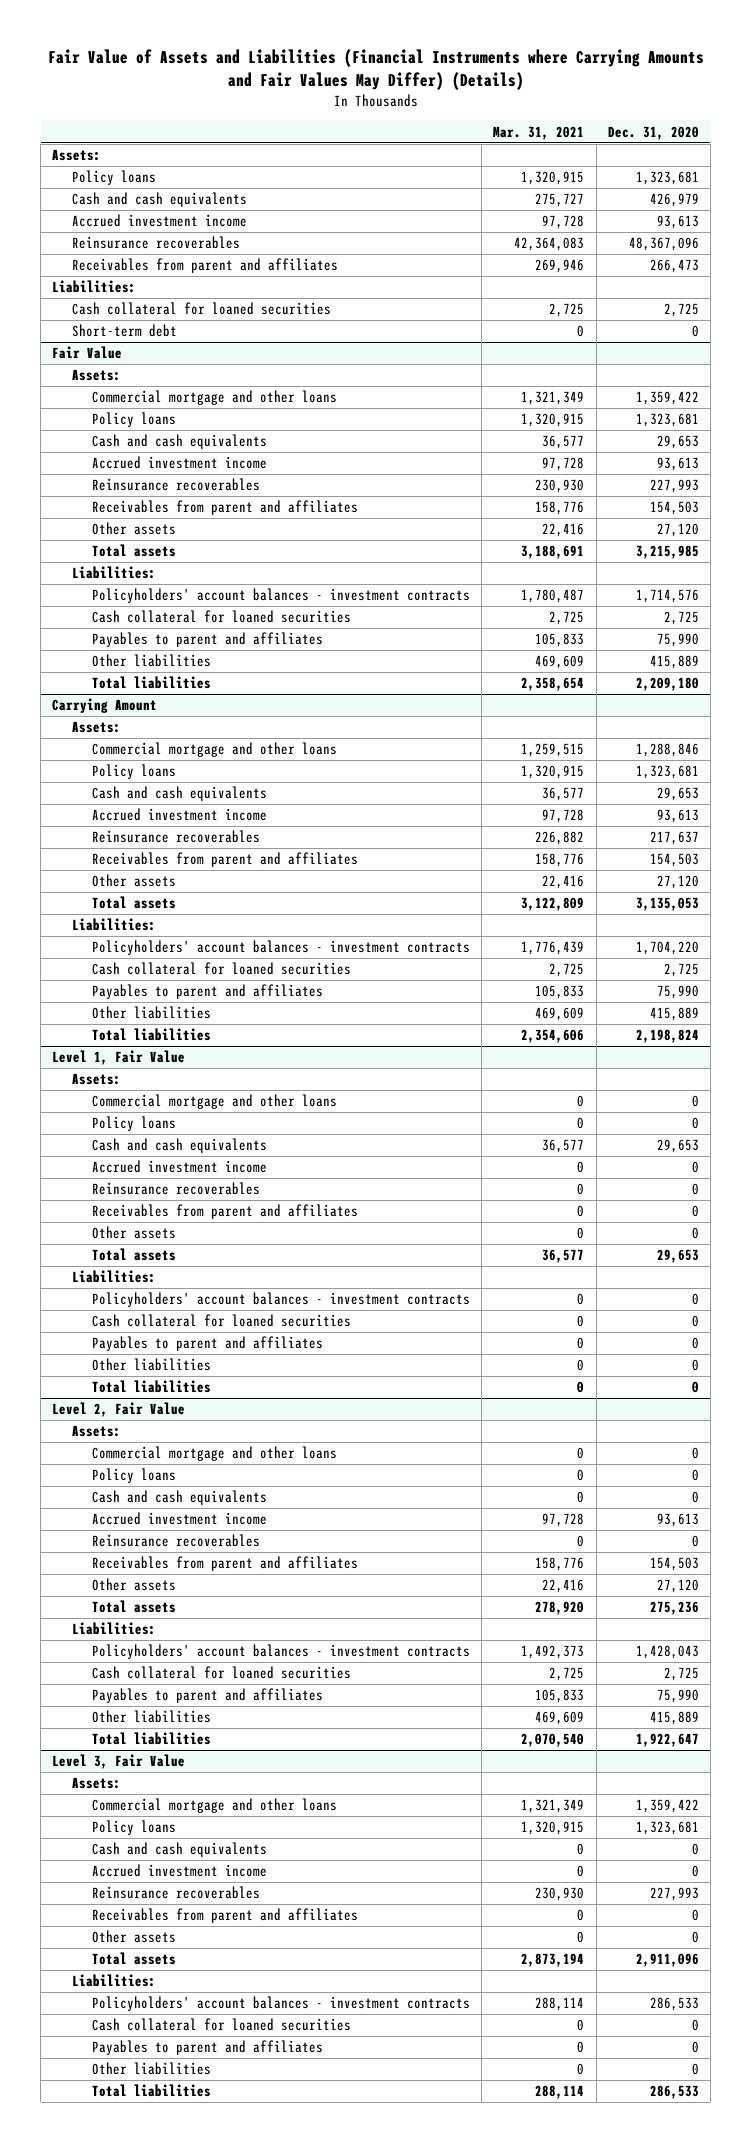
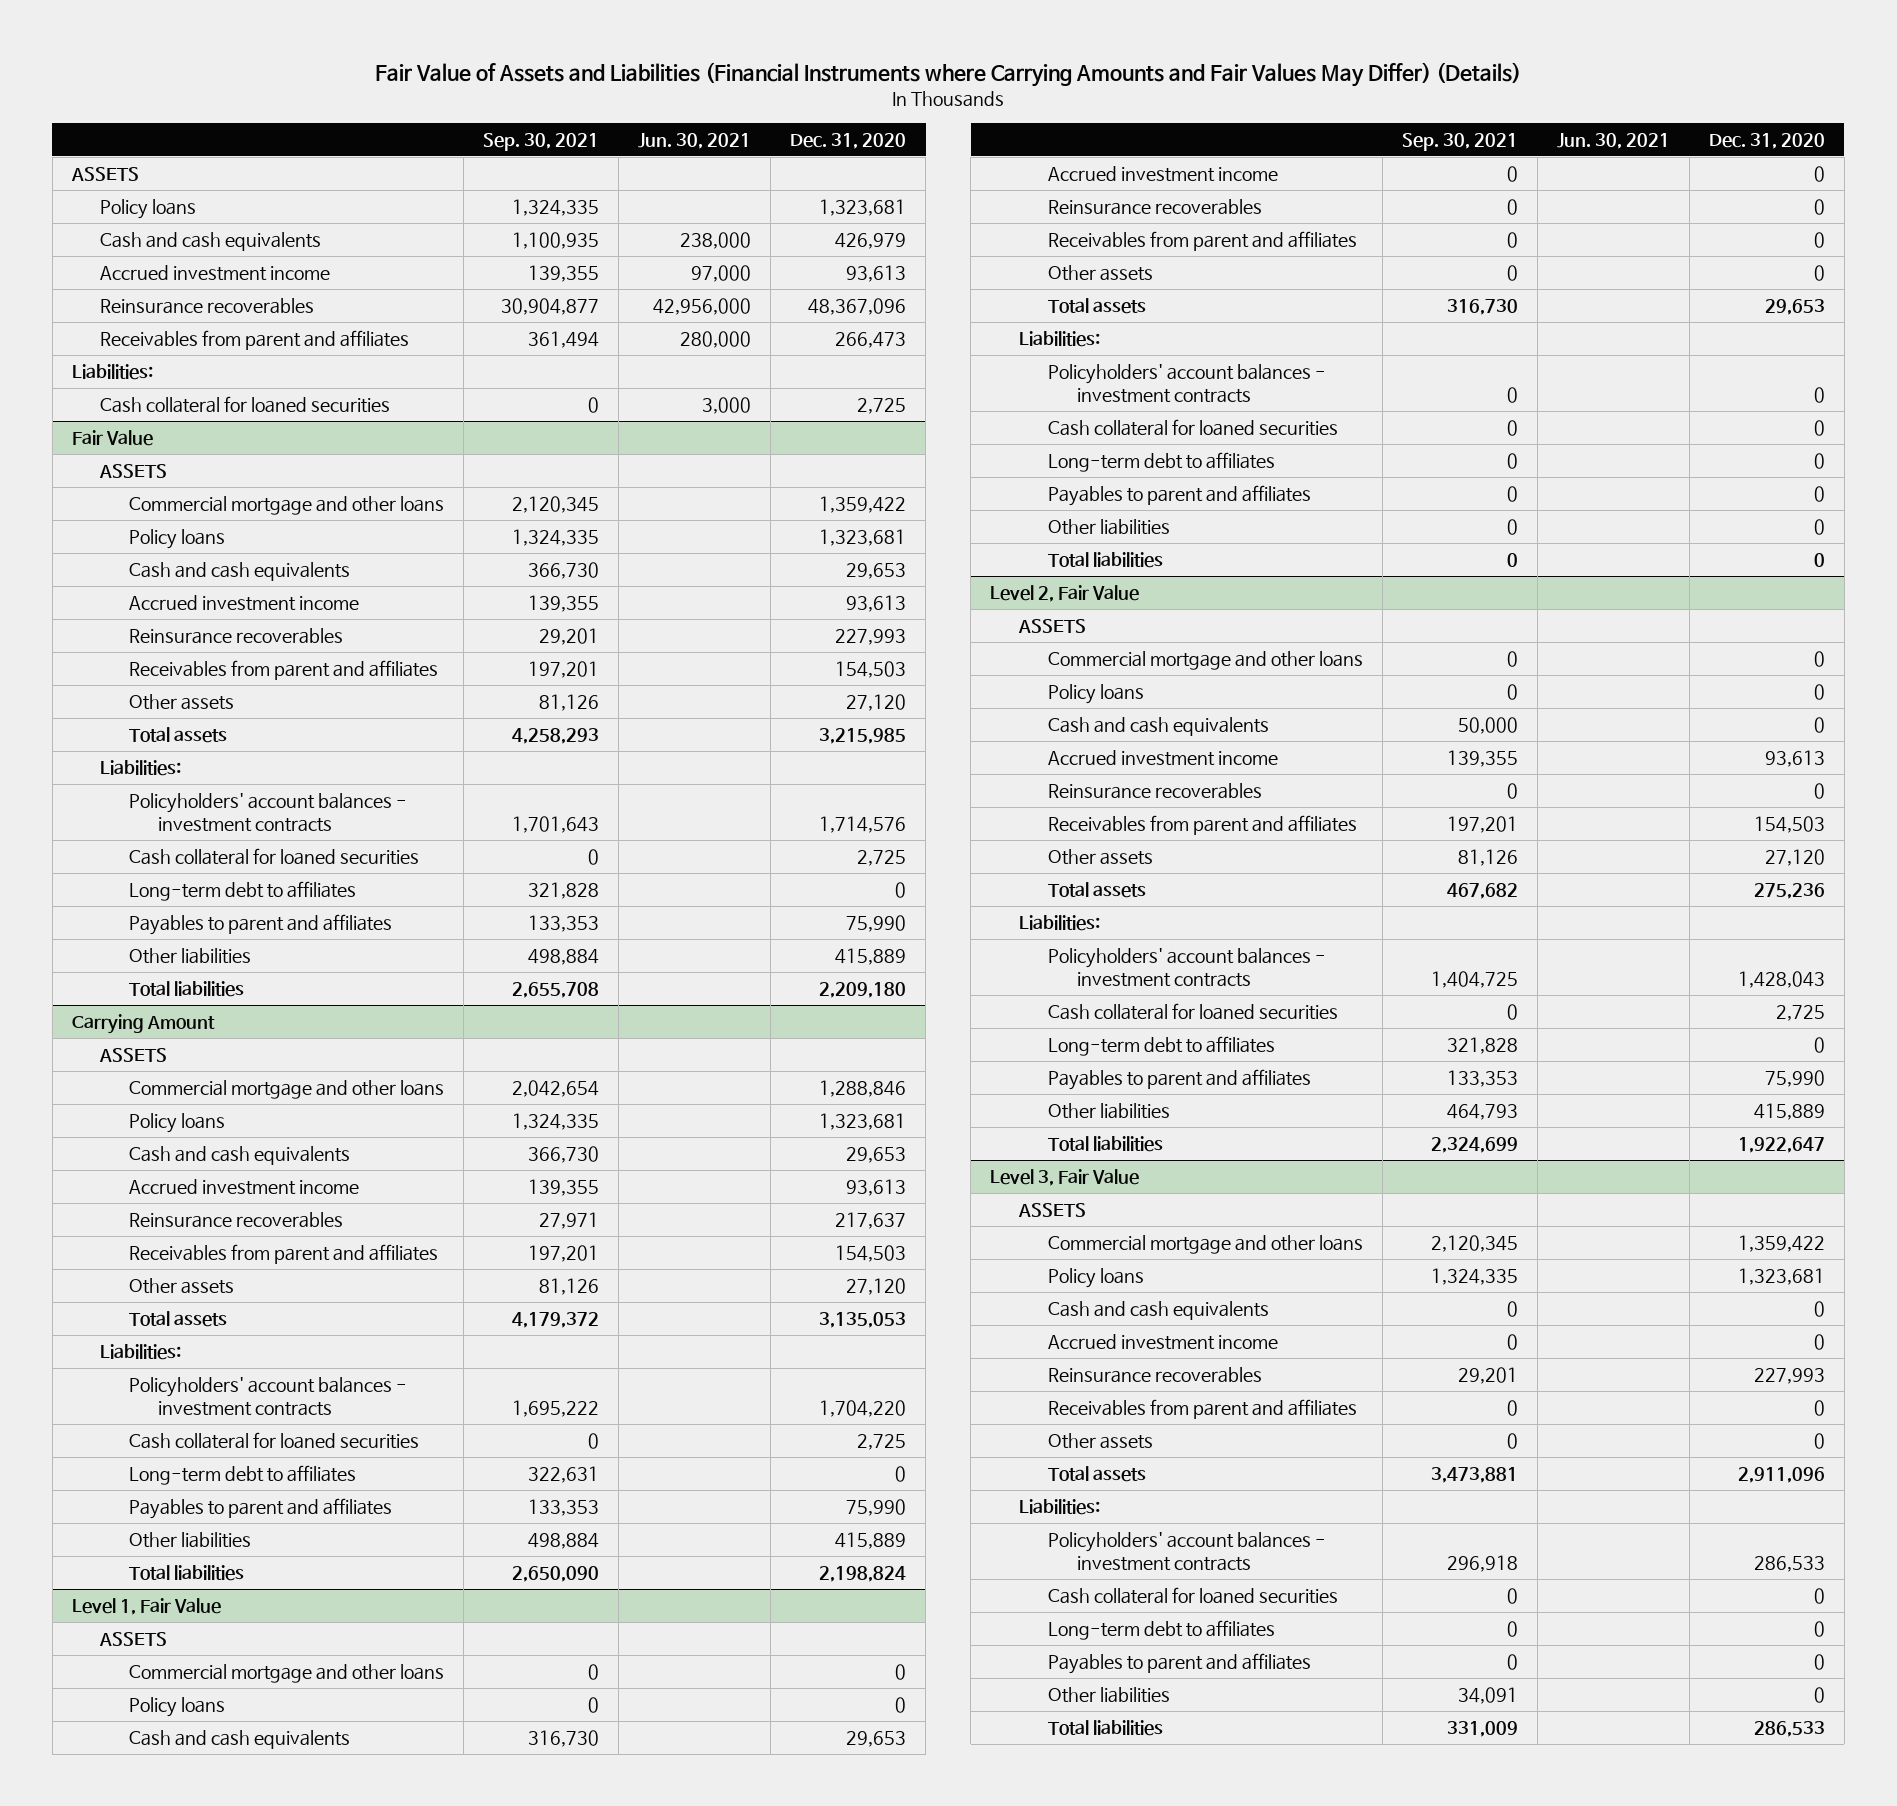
[493,125,585,140] Mar. 31, 2021 -> none
none -> [483,132,600,151] Sep. 30, 2021
none -> [638,132,752,149] Jun. 30, 2021
[52,149,102,162] Assets: -> [70,166,139,181] ASSETS
[72,324,178,338] Short-term debt -> none
[72,369,122,382] Assets: -> [99,463,168,478] ASSETS
none -> [129,880,357,901] Long-term debt to affiliates
[72,721,122,734] Assets: -> [99,1047,168,1062] ASSETS
none -> [129,1464,357,1485] Long-term debt to affiliates
[72,1073,122,1086] Assets: -> [99,1631,168,1646] ASSETS
none -> [1047,451,1275,472] Long-term debt to affiliates
[72,1425,122,1438] Assets: -> [1018,618,1087,633] ASSETS
none -> [1047,1035,1275,1056] Long-term debt to affiliates
[72,1777,122,1790] Assets: -> [1018,1202,1087,1217] ASSETS
none -> [1047,1619,1275,1640] Long-term debt to affiliates

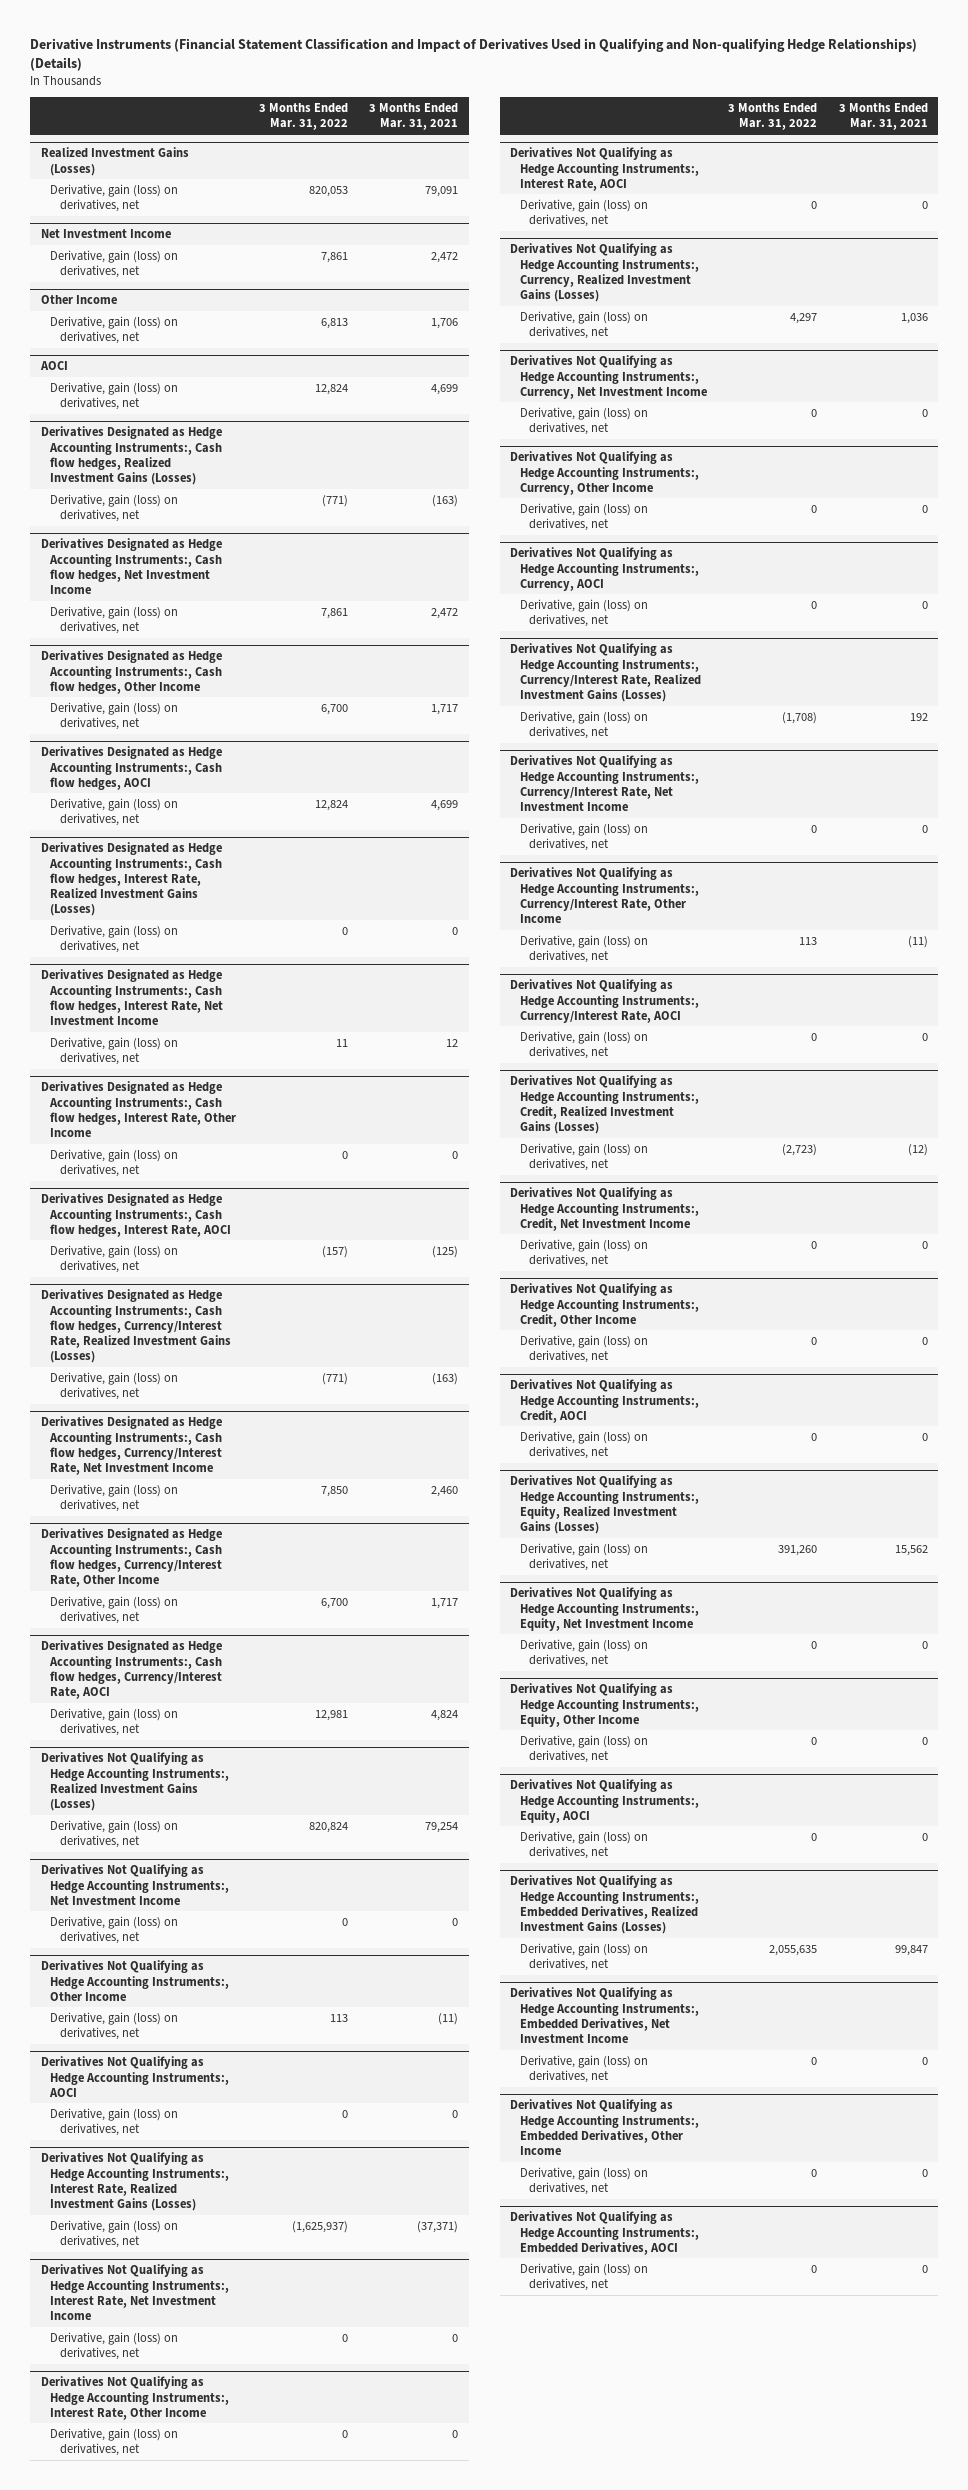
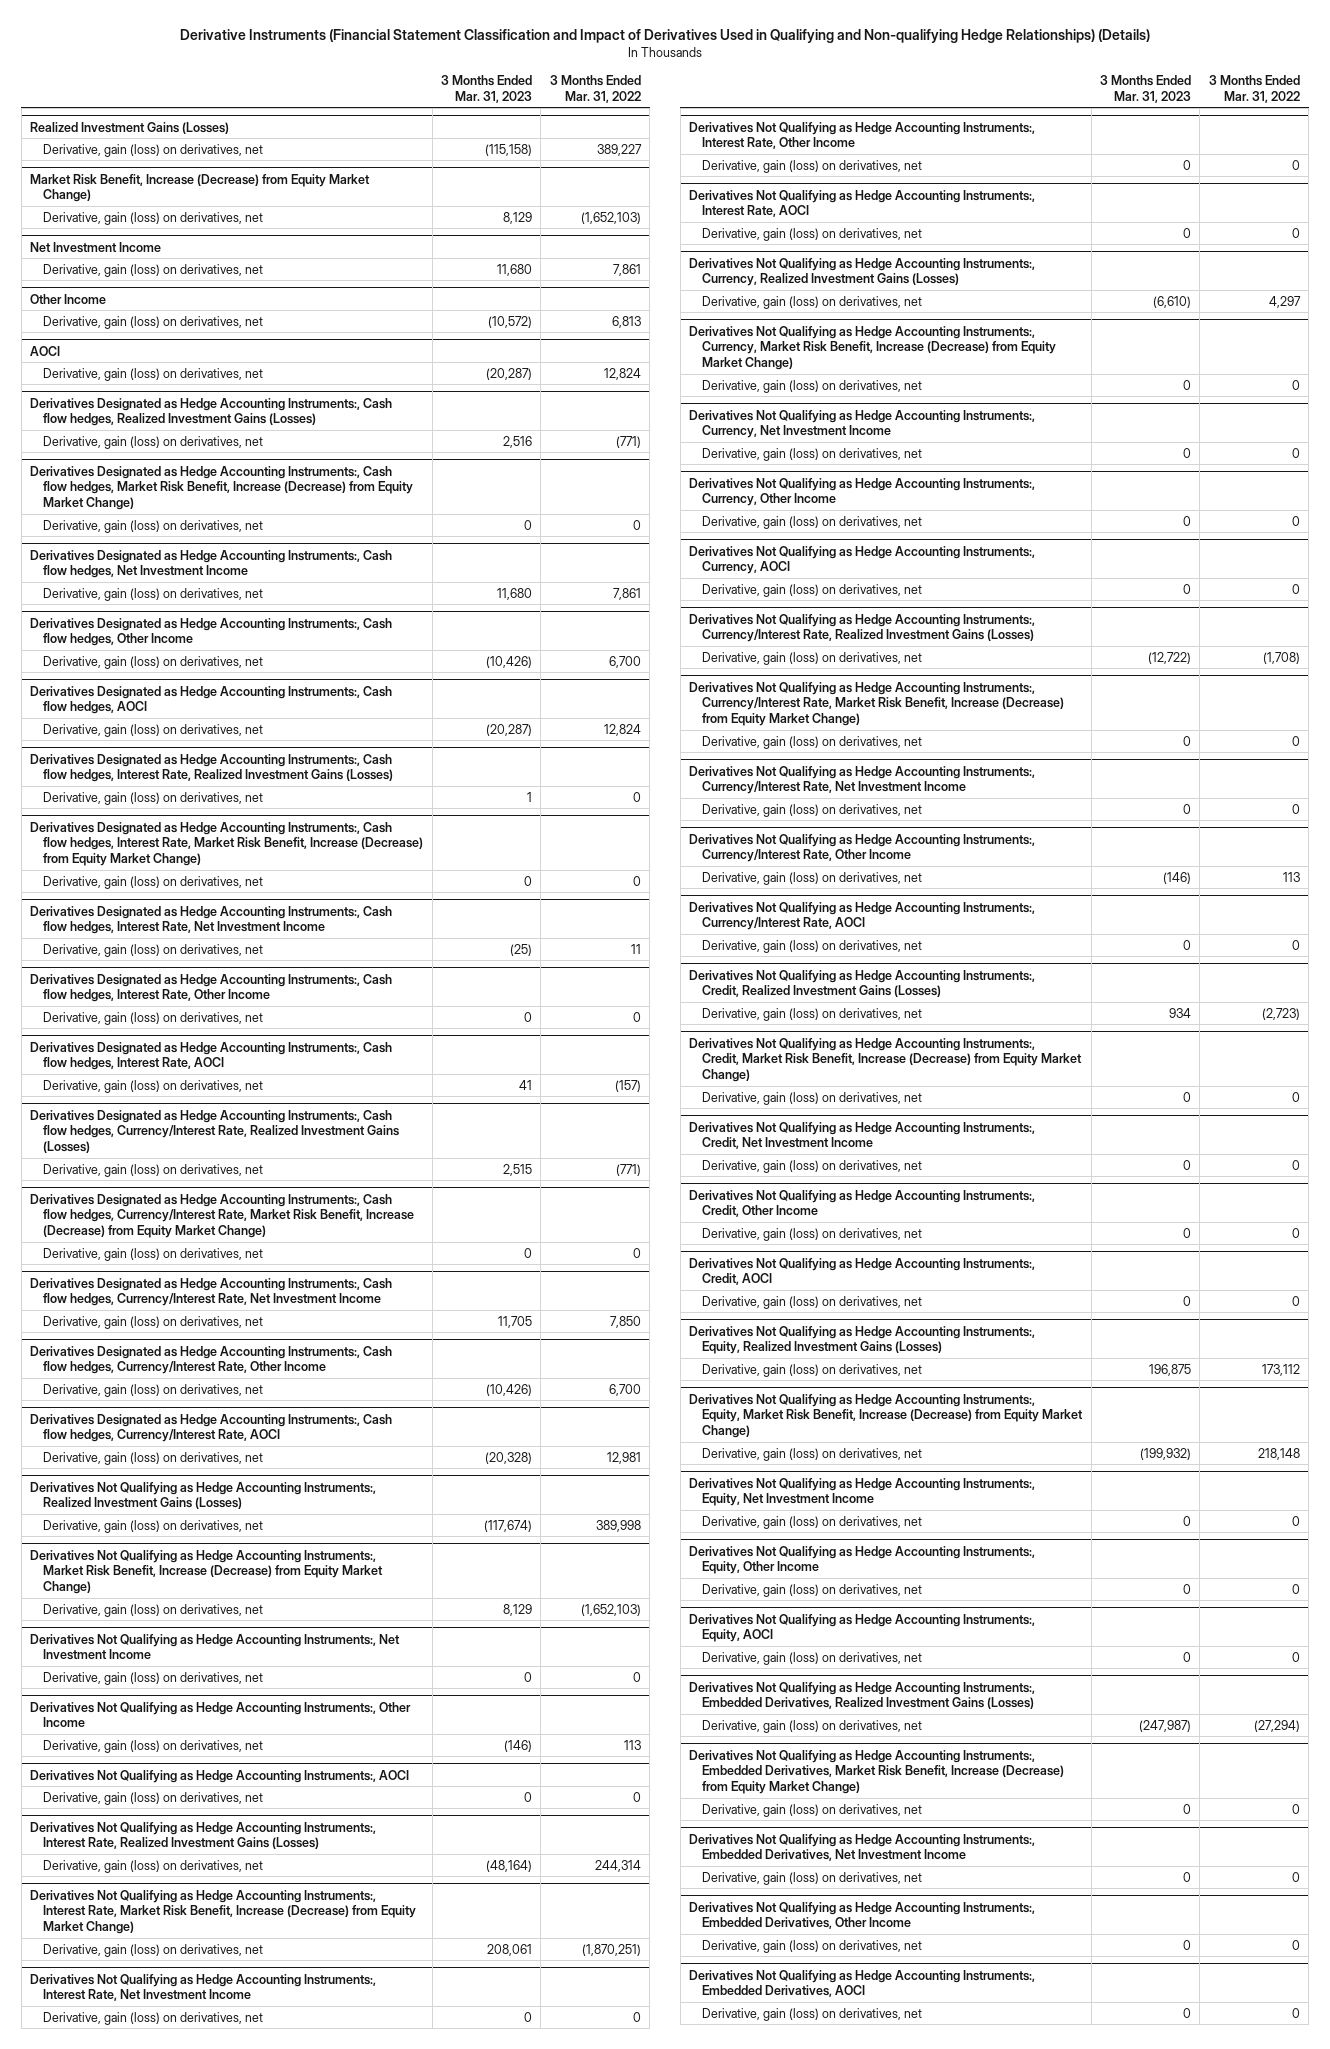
[368,103,458,131] 3 Months Ended Mar. 31, 2021 -> none
none -> [441,74,533,103] 3 Months Ended Mar. 31, 2023
[308,185,348,197] 820,053 -> [596,143,642,156] 389,227
none -> [30,173,371,203] Market Risk Benefit, Increase (Decrease) from Equity Market Change)
none -> [43,211,264,225] Derivative, gain (loss) on derivatives, net
none -> [30,465,414,511] Derivatives Designated as Hedge Accounting Instruments:, Cash flow hedges, Market Risk Benefit, Increase (Decrease) from Equity Market Change)
none -> [43,519,264,533] Derivative, gain (loss) on derivatives, net
none -> [30,821,424,867] Derivatives Designated as Hedge Accounting Instruments:, Cash flow hedges, Interest Rate, Market Risk Benefit, Increase (Decrease) from Equity Market Change)
none -> [43,875,264,889] Derivative, gain (loss) on derivatives, net
none -> [30,1193,415,1239] Derivatives Designated as Hedge Accounting Instruments:, Cash flow hedges, Currency/Interest Rate, Market Risk Benefit, Increase (Decrease) from Equity Market Change)
none -> [43,1247,264,1261] Derivative, gain (loss) on derivatives, net
[308,1821,348,1833] 820,824 -> [595,1519,641,1532] 389,998
none -> [30,1549,384,1595] Derivatives Not Qualifying as Hedge Accounting Instruments:, Market Risk Benefit, Increase (Decrease) from Equity Market Change)
none -> [43,1603,264,1617] Derivative, gain (loss) on derivatives, net
[291,2220,348,2233] (1,625,937) -> [594,1859,641,1872] 244,314
none -> [30,1889,417,1935] Derivatives Not Qualifying as Hedge Accounting Instruments:, Interest Rate, Market Risk Benefit, Increase (Decrease) from Equity Market Change)
none -> [43,1943,264,1957] Derivative, gain (loss) on derivatives, net
none -> [689,325,1057,371] Derivatives Not Qualifying as Hedge Accounting Instruments:, Currency, Market Risk Benefit, Increase (Decrease) from Equity Market Change)
none -> [702,379,923,393] Derivative, gain (loss) on derivatives, net
none -> [689,681,1065,727] Derivatives Not Qualifying as Hedge Accounting Instruments:, Currency/Interest Rate, Market Risk Benefit, Increase (Decrease) from Equity Market Change)
none -> [702,735,923,749] Derivative, gain (loss) on derivatives, net
none -> [689,1037,1083,1083] Derivatives Not Qualifying as Hedge Accounting Instruments:, Credit, Market Risk Benefit, Increase (Decrease) from Equity Market Change)
none -> [702,1091,923,1105] Derivative, gain (loss) on derivatives, net
[778,1544,818,1556] 391,260 -> [1261,1363,1300,1376] 173,112
none -> [689,1393,1084,1439] Derivatives Not Qualifying as Hedge Accounting Instruments:, Equity, Market Risk Benefit, Increase (Decrease) from Equity Market Change)
none -> [702,1447,923,1461] Derivative, gain (loss) on derivatives, net
[769,1944,818,1956] 2,055,635 -> [1253,1719,1300,1732] (27,294)
none -> [689,1749,1065,1795] Derivatives Not Qualifying as Hedge Accounting Instruments:, Embedded Derivatives, Market Risk Benefit, Increase (Decrease) from Equity Market Change)
none -> [702,1803,923,1817] Derivative, gain (loss) on derivatives, net

